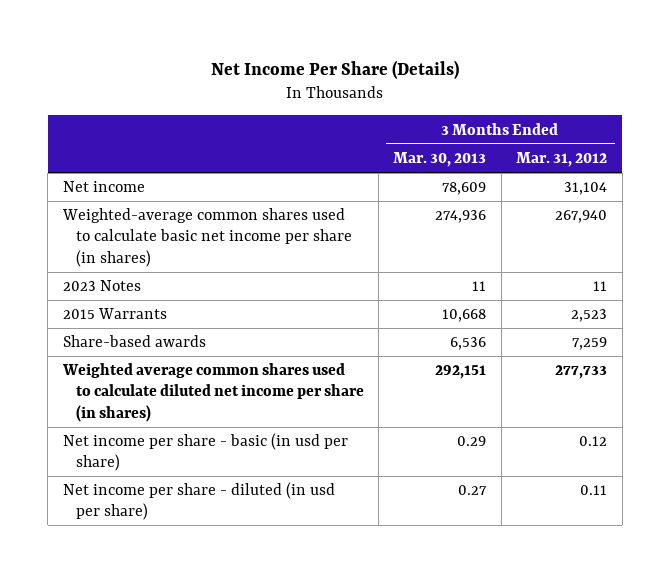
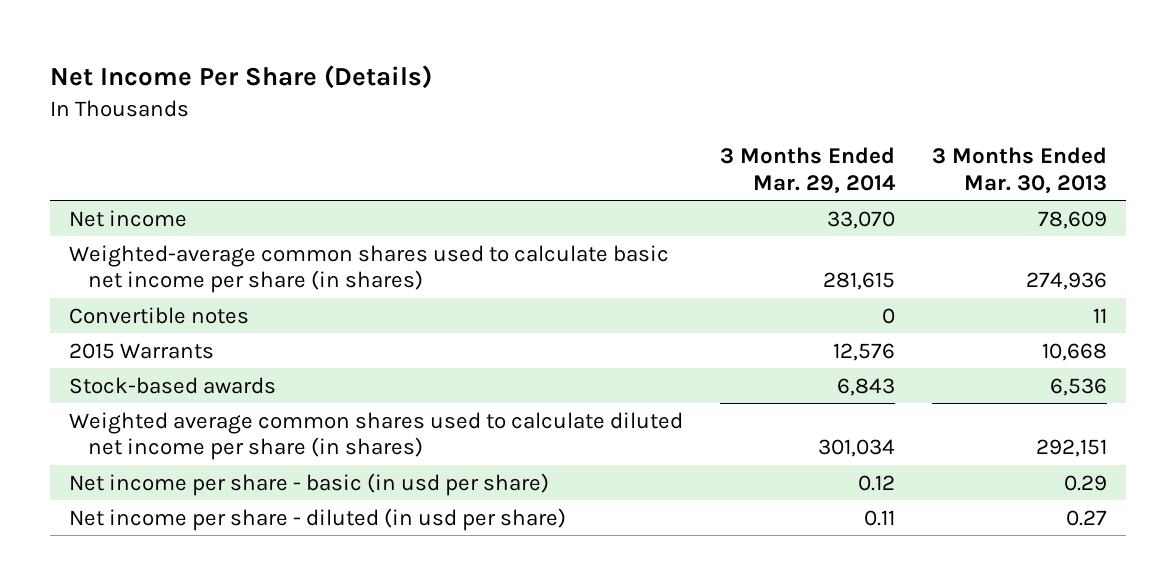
[516,151,608,167] Mar. 31, 2012 -> none
none -> [719,146,896,194] 3 Months Ended Mar. 29, 2014
[62,280,141,292] 2023 Notes -> [68,306,249,324] Convertible notes
[62,335,206,348] Share-based awards -> [68,376,276,394] Stock-based awards

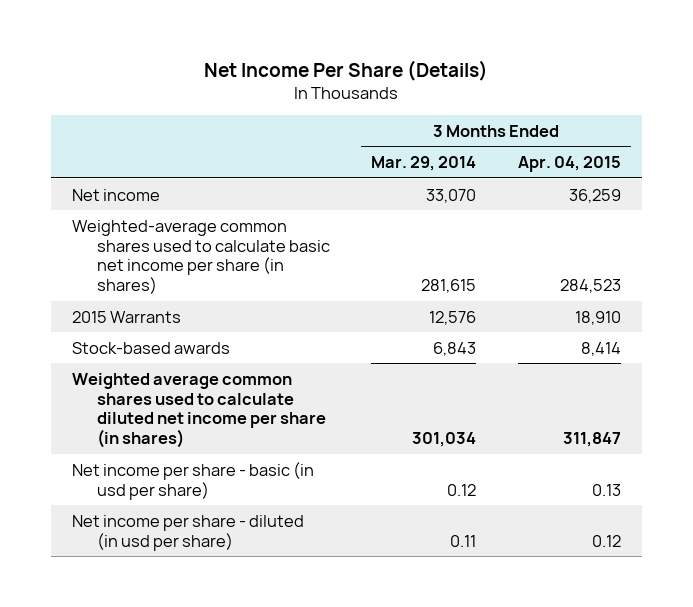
[932,146,1108,194] 3 Months Ended Mar. 30, 2013 -> none
none -> [517,156,621,173] Apr. 04, 2015
[68,306,249,324] Convertible notes -> none

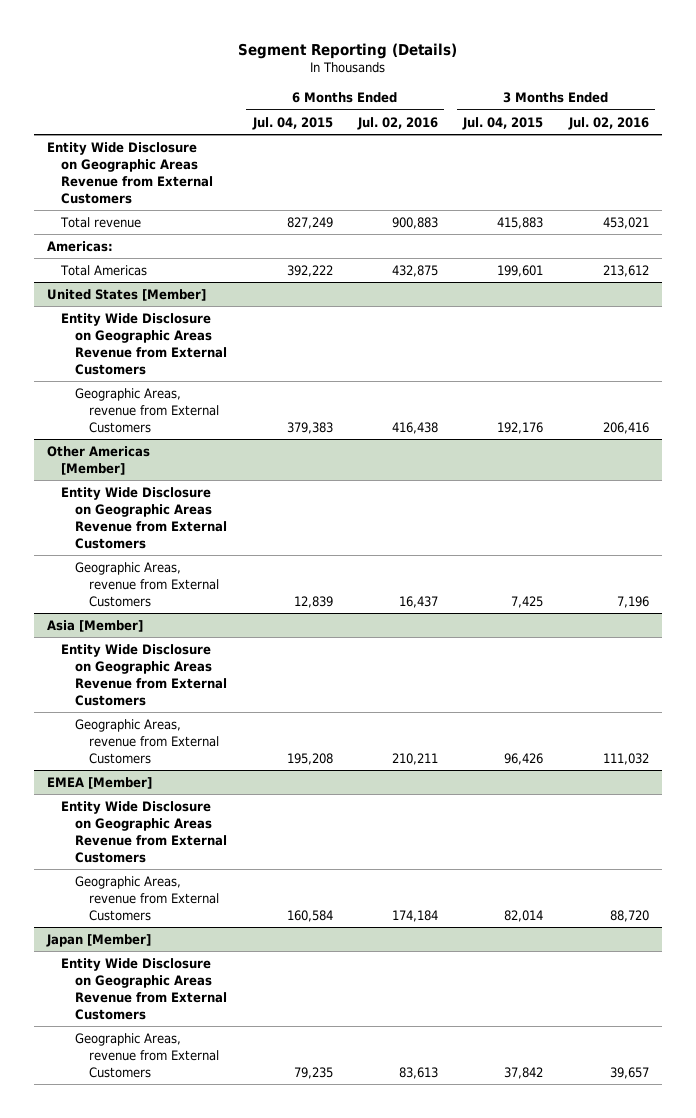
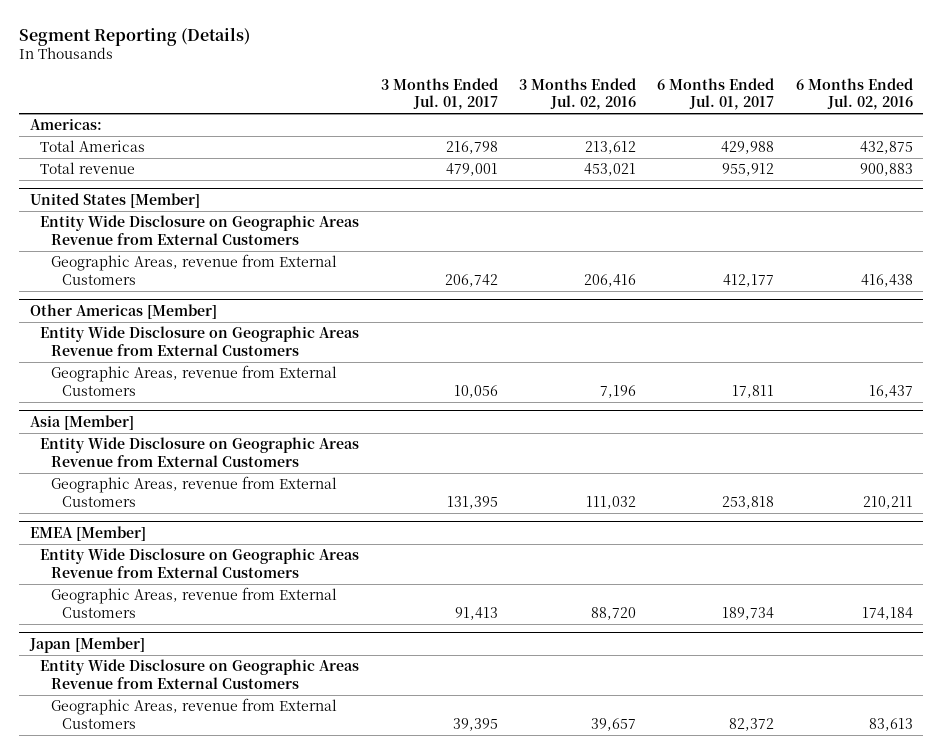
[251,116,333,130] Jul. 04, 2015 -> none
[462,116,544,130] Jul. 04, 2015 -> none
none -> [380,77,498,111] 3 Months Ended Jul. 01, 2017
none -> [657,77,775,111] 6 Months Ended Jul. 01, 2017
[47,141,214,204] Entity Wide Disclosure on Geographic Areas Revenue from External Customers -> none
[60,216,142,228] Total revenue -> [40,162,136,175] Total revenue

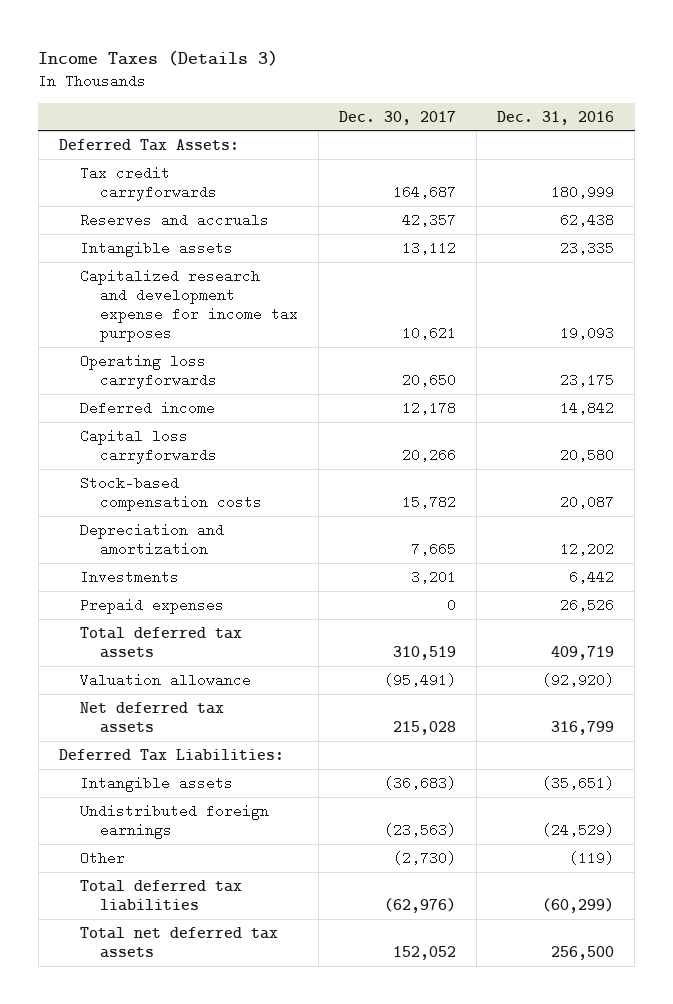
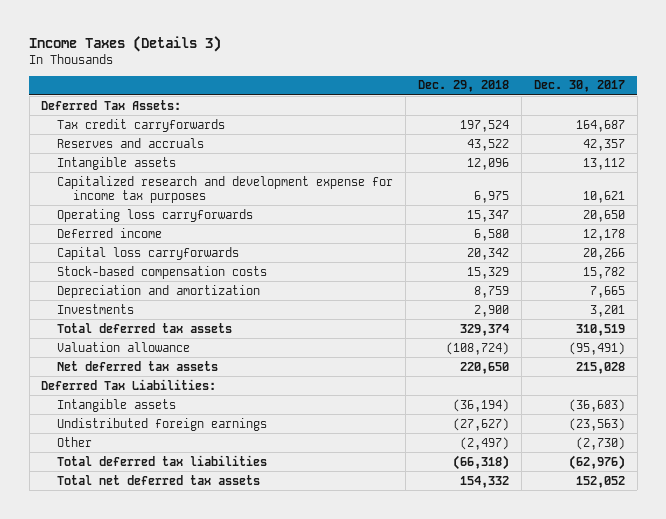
[497,110,615,125] Dec. 31, 2016 -> none
none -> [418,80,510,93] Dec. 29, 2018
[79,597,224,614] Prepaid expenses -> none

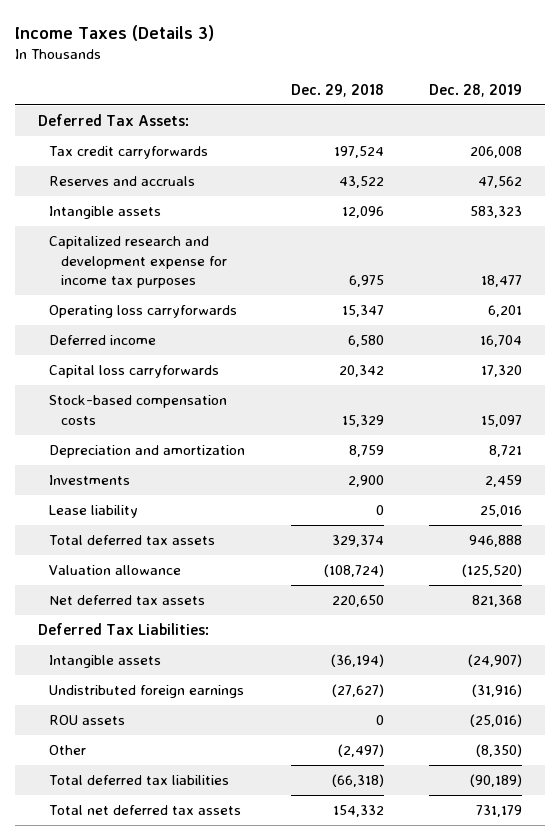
[533,80,625,93] Dec. 30, 2017 -> none
none -> [429,83,523,97] Dec. 28, 2019
none -> [49,505,139,519] Lease liability
none -> [49,715,126,726] ROU assets

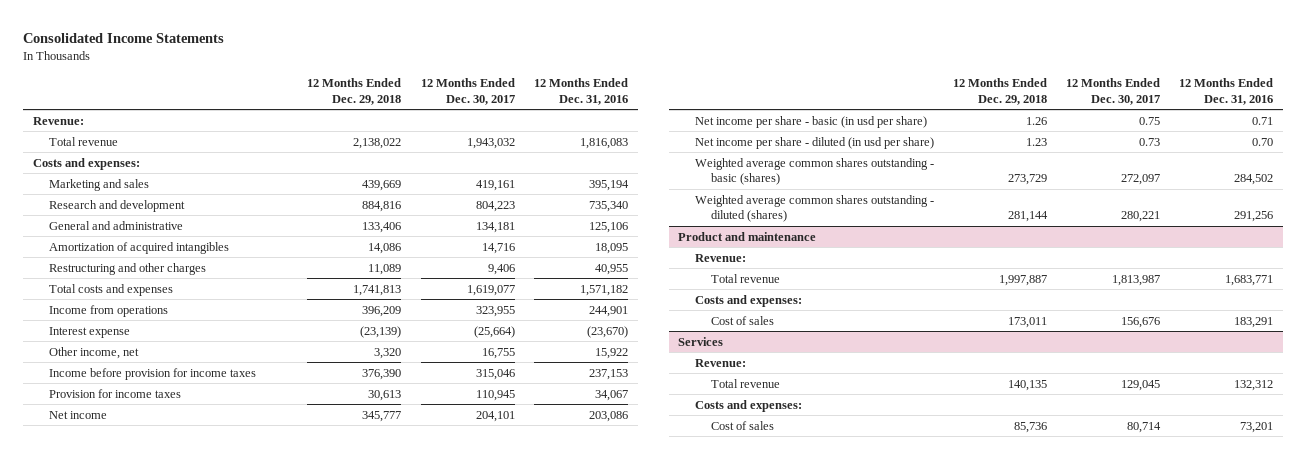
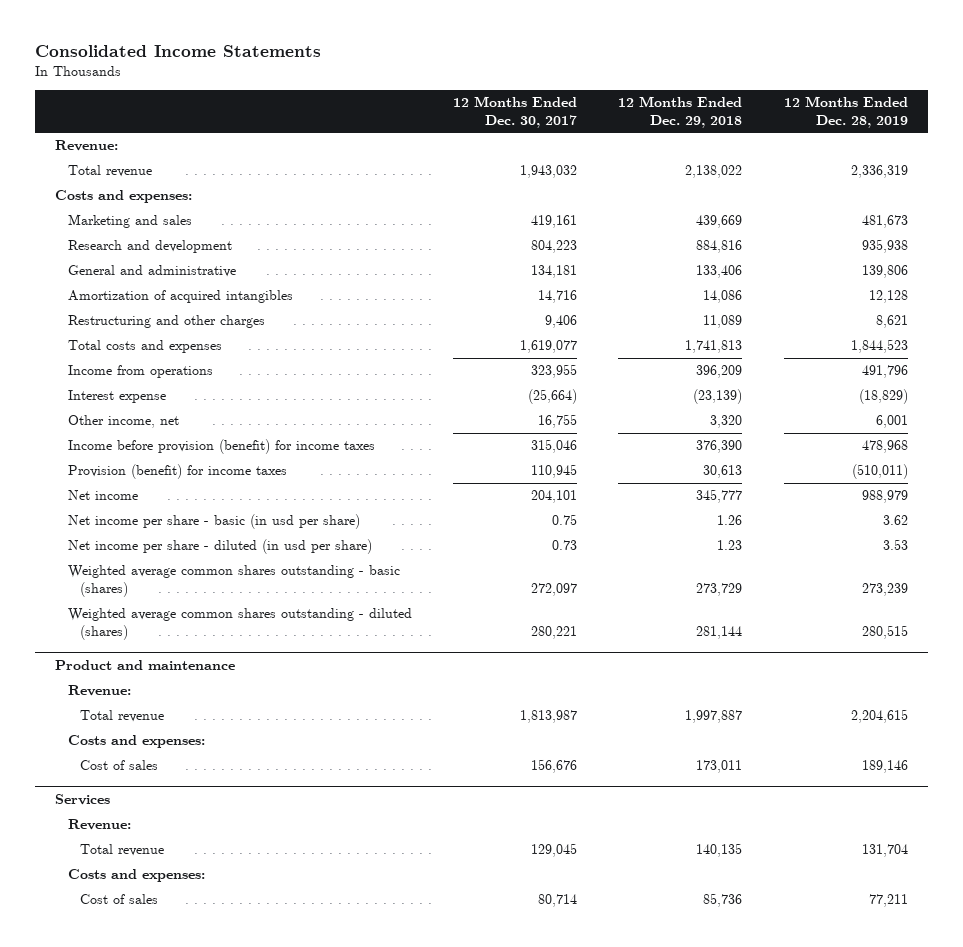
[533,77,628,105] 12 Months Ended Dec. 31, 2016 -> none
none -> [783,96,908,128] 12 Months Ended Dec. 28, 2019
[49,367,257,380] Income before provision for income taxes -> [67,439,375,455] Income before provision (benefit) for income taxes
[49,388,182,398] Provision for income taxes -> [67,464,287,480] Provision (benefit) for income taxes

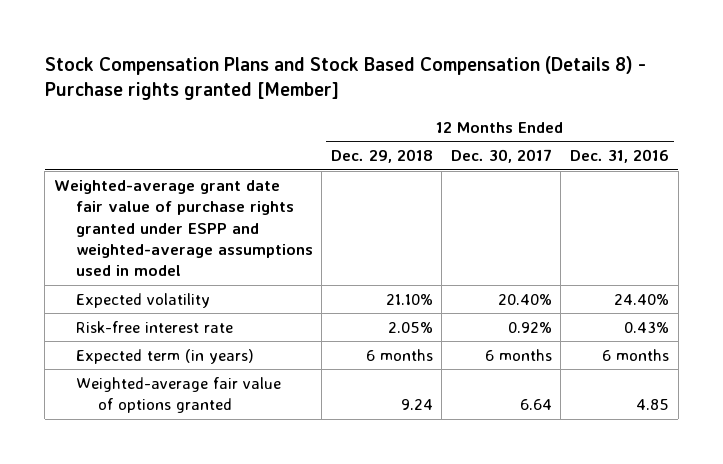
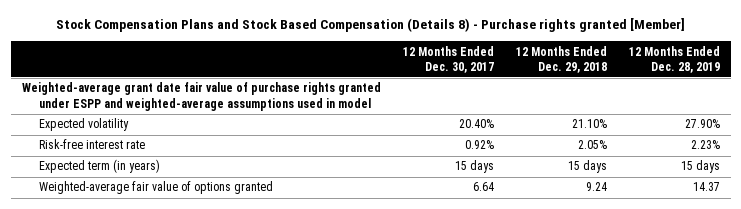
[569,149,669,164] Dec. 31, 2016 -> none
none -> [628,45,720,73] 12 Months Ended Dec. 28, 2019
[365,348,433,361] 6 months -> [567,160,607,174] 15 days
[484,348,552,361] 6 months -> [454,160,494,174] 15 days

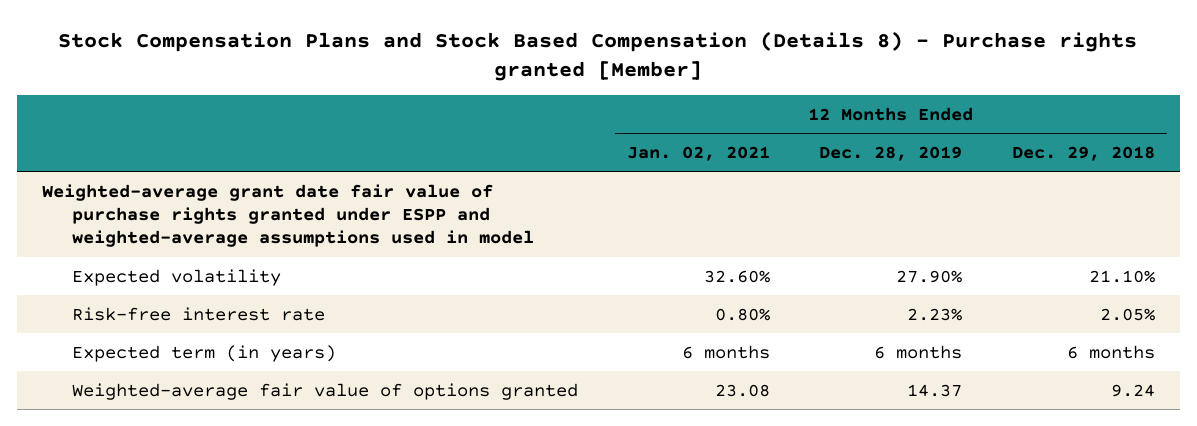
[402,45,494,73] 12 Months Ended Dec. 30, 2017 -> none
none -> [626,145,770,161] Jan. 02, 2021
[567,160,607,174] 15 days -> [1066,344,1155,359] 6 months
[680,160,720,174] 15 days -> [874,344,963,359] 6 months

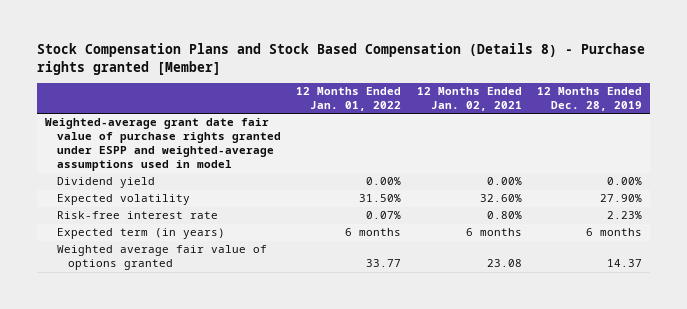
[1011,145,1155,161] Dec. 29, 2018 -> none
none -> [296,87,402,111] 12 Months Ended Jan. 01, 2022
none -> [56,177,155,189] Dividend yield
[71,382,578,400] Weighted-average fair value of options granted -> [56,245,267,271] Weighted average fair value of options granted

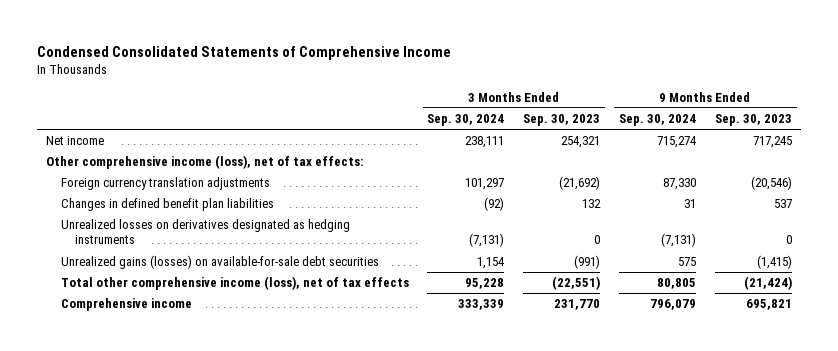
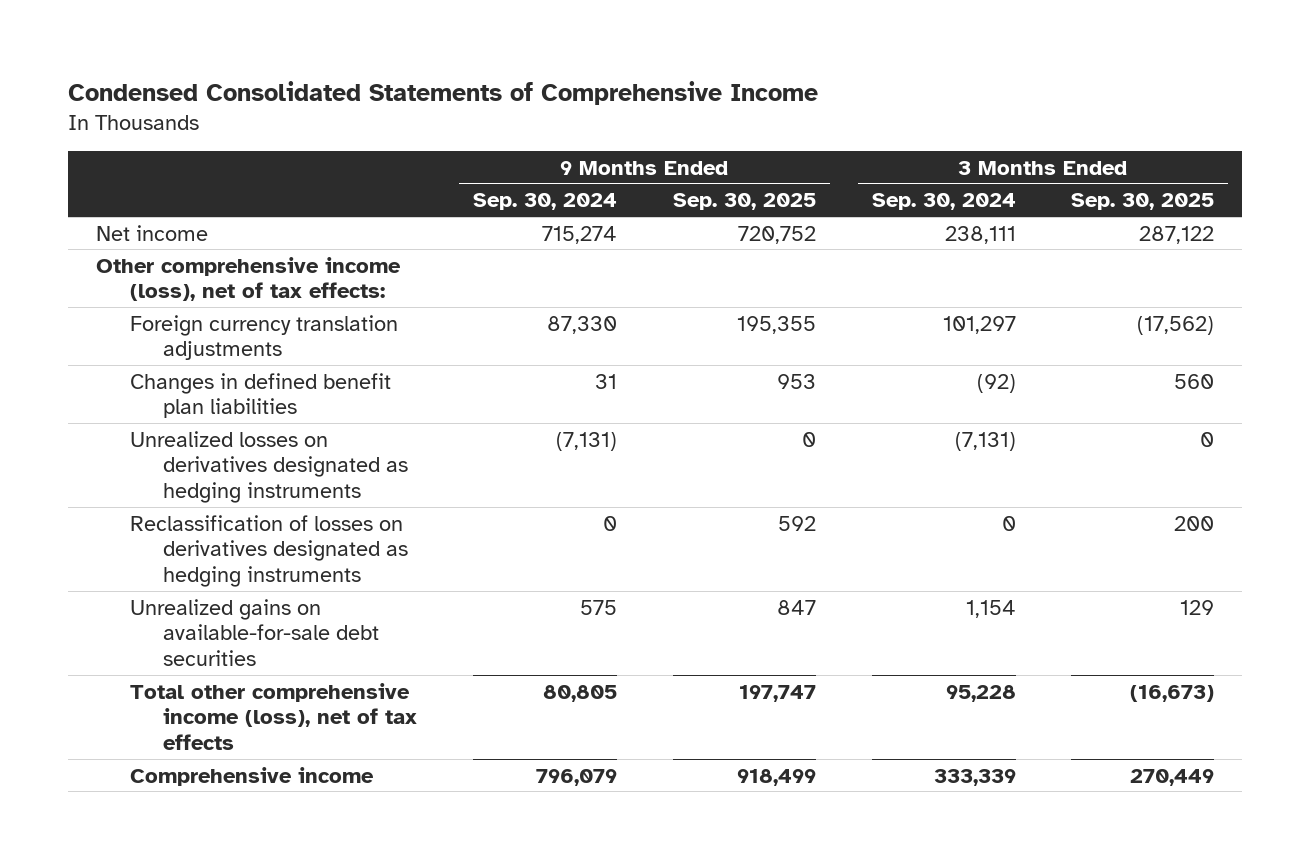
[523,114,601,127] Sep. 30, 2023 -> none
[714,114,792,127] Sep. 30, 2023 -> none
none -> [672,193,816,211] Sep. 30, 2025
none -> [1071,193,1215,211] Sep. 30, 2025
none -> [129,514,409,587] Reclassification of losses on derivatives designated as hedging instruments
[60,255,379,270] Unrealized gains (losses) on available-for-sale debt securities -> [129,598,380,666] Unrealized gains on available-for-sale debt securities

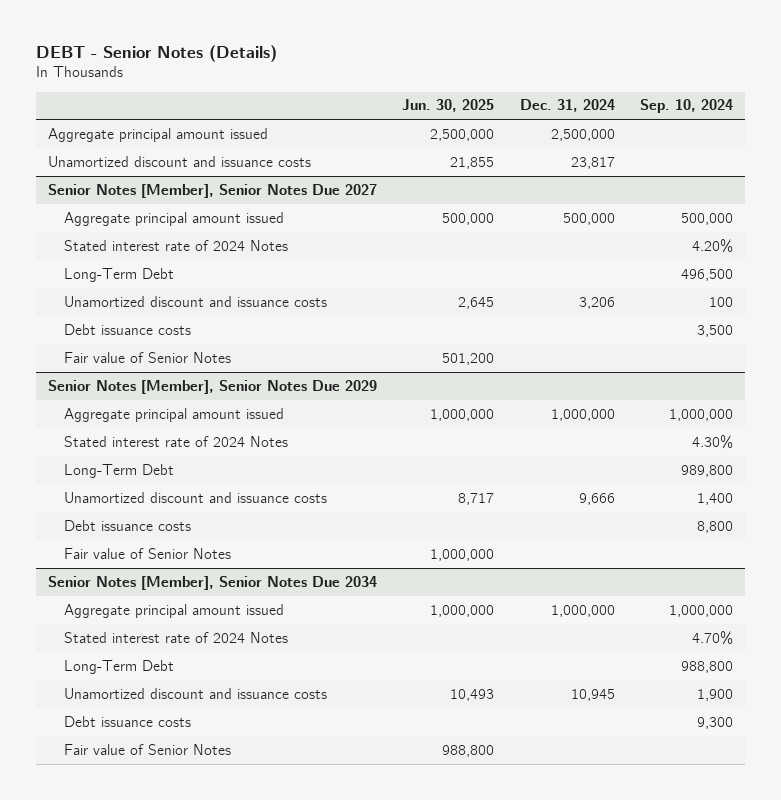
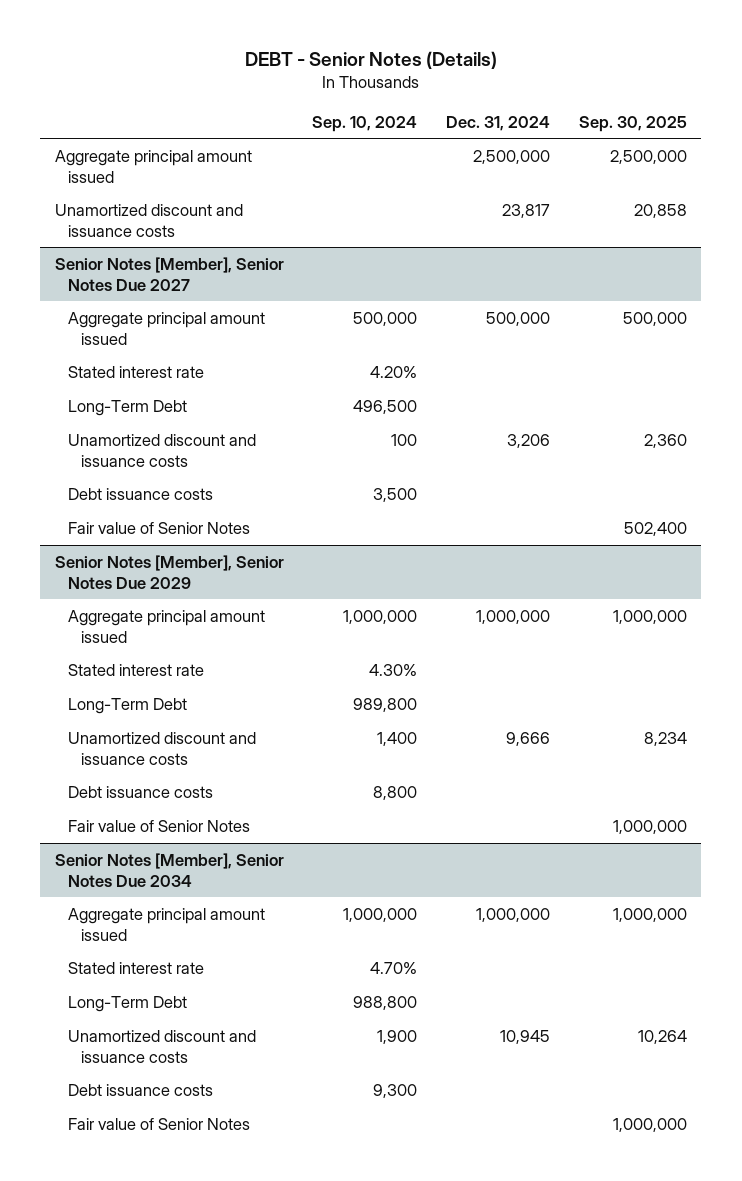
[402,99,495,113] Jun. 30, 2025 -> none
none -> [578,115,687,132] Sep. 30, 2025
[64,239,289,251] Stated interest rate of 2024 Notes -> [67,365,204,378] Stated interest rate
[64,435,289,447] Stated interest rate of 2024 Notes -> [67,663,204,676] Stated interest rate
[64,631,289,643] Stated interest rate of 2024 Notes -> [67,961,204,974] Stated interest rate

